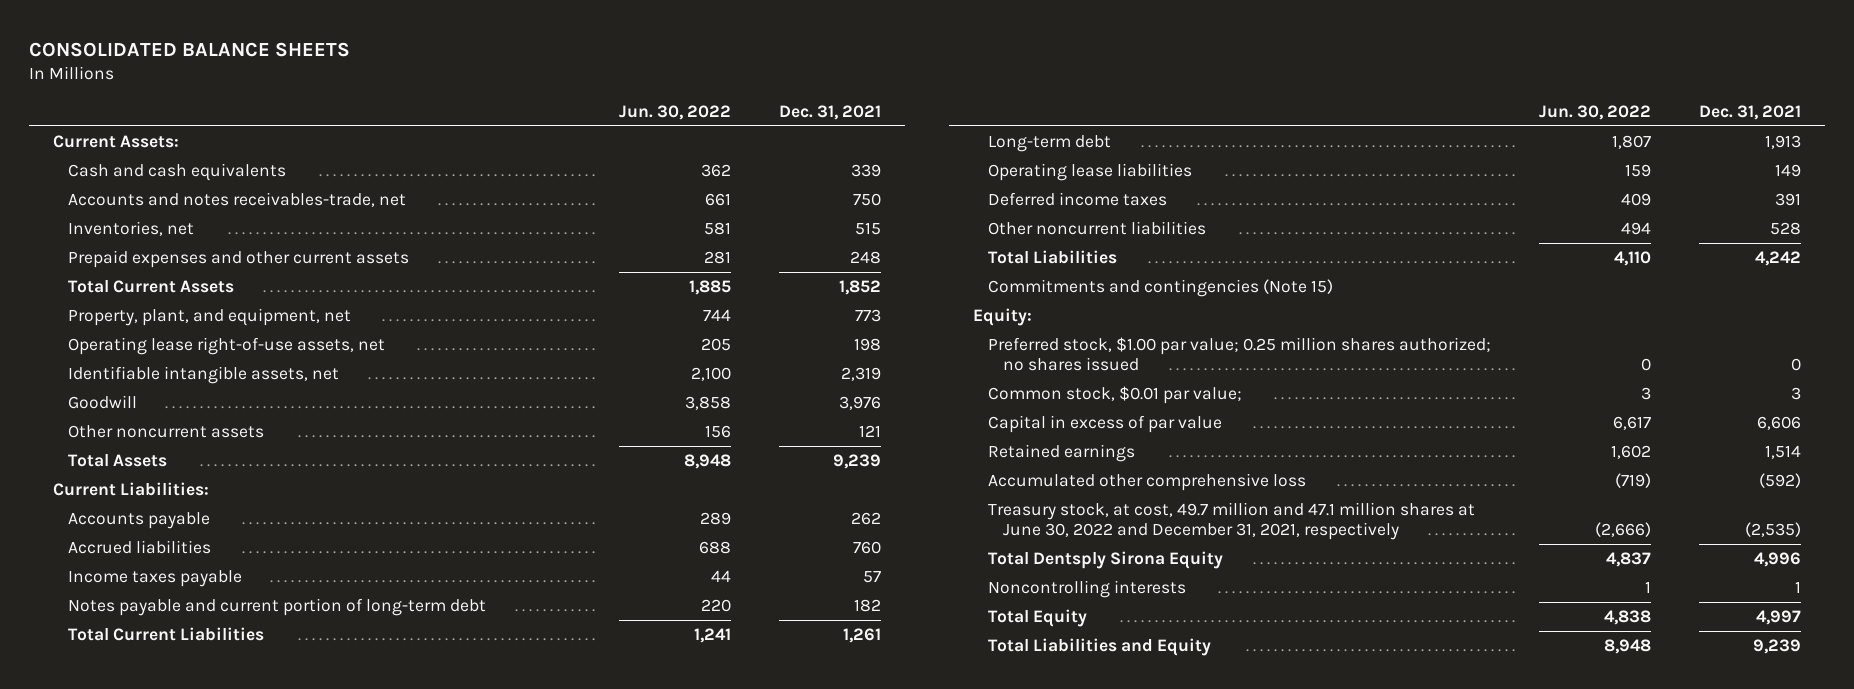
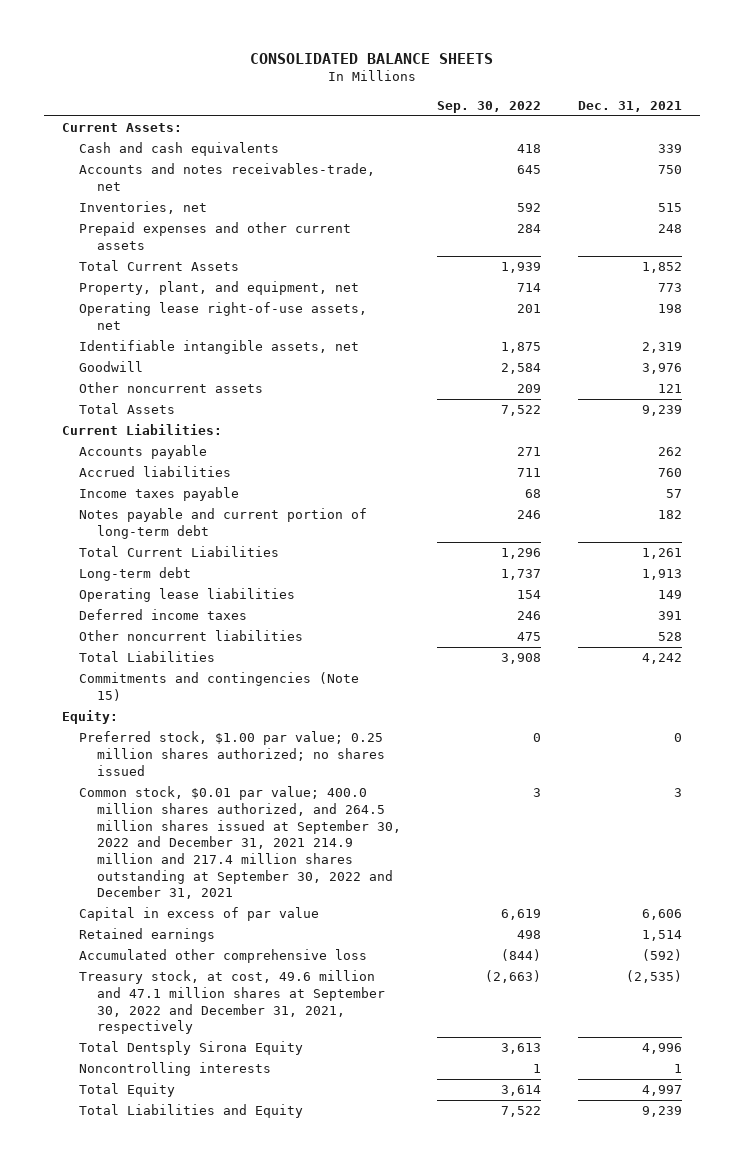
[618,104,731,120] Jun. 30, 2022 -> none
none -> [437,100,542,113] Sep. 30, 2022
[987,385,1242,404] Common stock, $0.01 par value; -> [79,786,402,900] Common stock, $0.01 par value; 400.0 million shares authorized, and 264.5 million shares issued at September 30, 2022 and December 31, 2021 214.9 million and 217.4 million shares outstanding at September 30, 2022 and December 31, 2021
[987,501,1475,541] Treasury stock, at cost, 49.7 million and 47.1 million shares at June 30, 2022 and December 31, 2021, respectively -> [79,970,386,1035] Treasury stock, at cost, 49.6 million and 47.1 million shares at September 30, 2022 and December 31, 2021, respectively

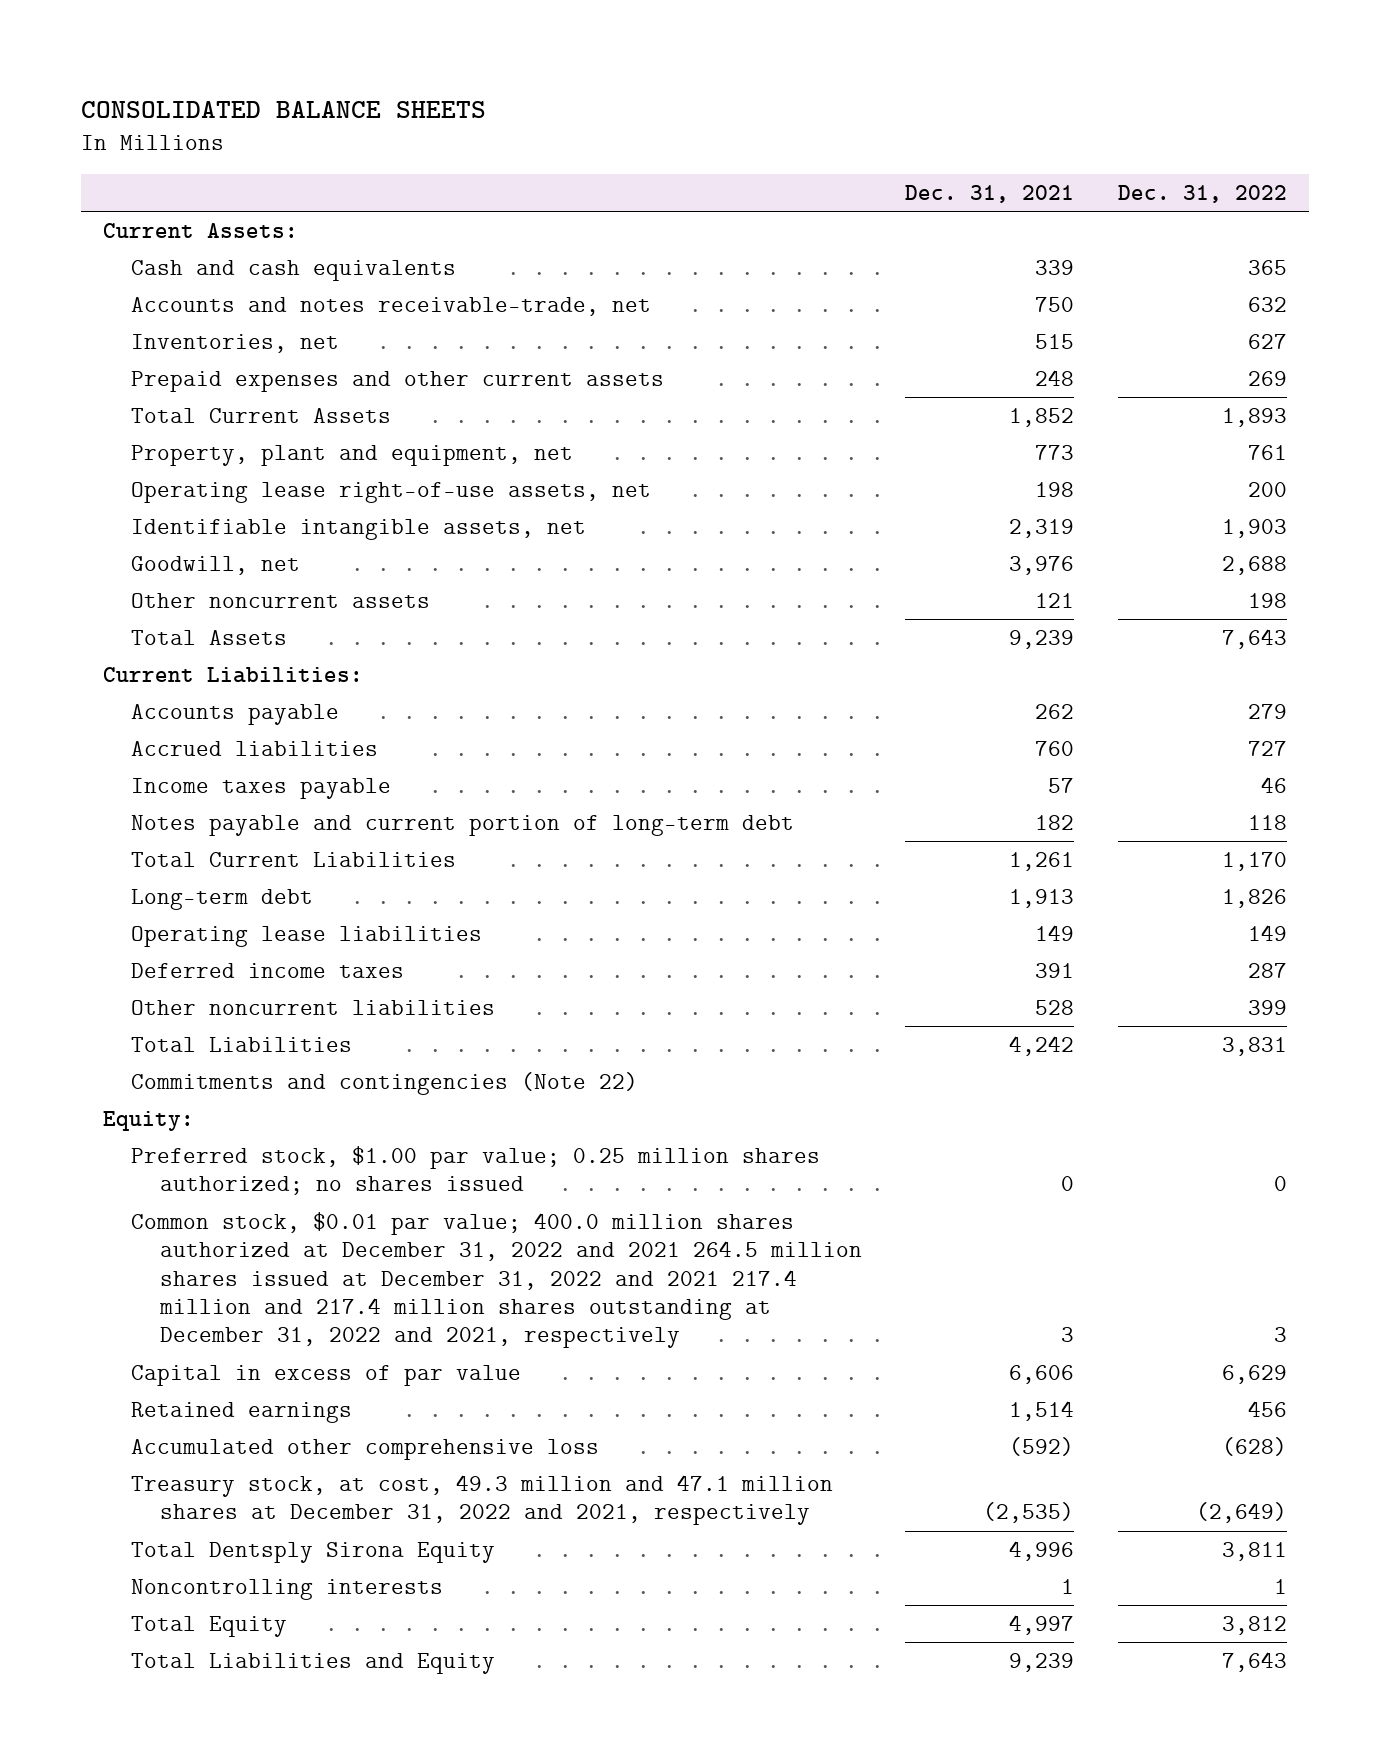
[437,100,542,113] Sep. 30, 2022 -> none
none -> [1118,184,1288,203] Dec. 31, 2022
[79,163,376,192] Accounts and notes receivables-trade, net -> [131,296,652,316] Accounts and notes receivable-trade, net
[79,281,360,296] Property, plant, and equipment, net -> [131,444,574,466] Property, plant and equipment, net
[79,361,144,373] Goodwill -> [131,555,301,575] Goodwill, net
[79,672,360,702] Commitments and contingencies (Note 15) -> [131,1071,639,1095] Commitments and contingencies (Note 22)
[79,786,402,900] Common stock, $0.01 par value; 400.0 million shares authorized, and 264.5 million shares issued at September 30, 2022 and December 31, 2021 214.9 million and 217.4 million shares outstanding at September 30, 2022 and December 31, 2021 -> [131,1211,862,1349] Common stock, $0.01 par value; 400.0 million shares authorized at December 31, 2022 and 2021 264.5 million shares issued at December 31, 2022 and 2021 217.4 million and 217.4 million shares outstanding at December 31, 2022 and 2021, respectively
[79,970,386,1035] Treasury stock, at cost, 49.6 million and 47.1 million shares at September 30, 2022 and December 31, 2021, respectively -> [131,1474,834,1526] Treasury stock, at cost, 49.3 million and 47.1 million shares at December 31, 2022 and 2021, respectively

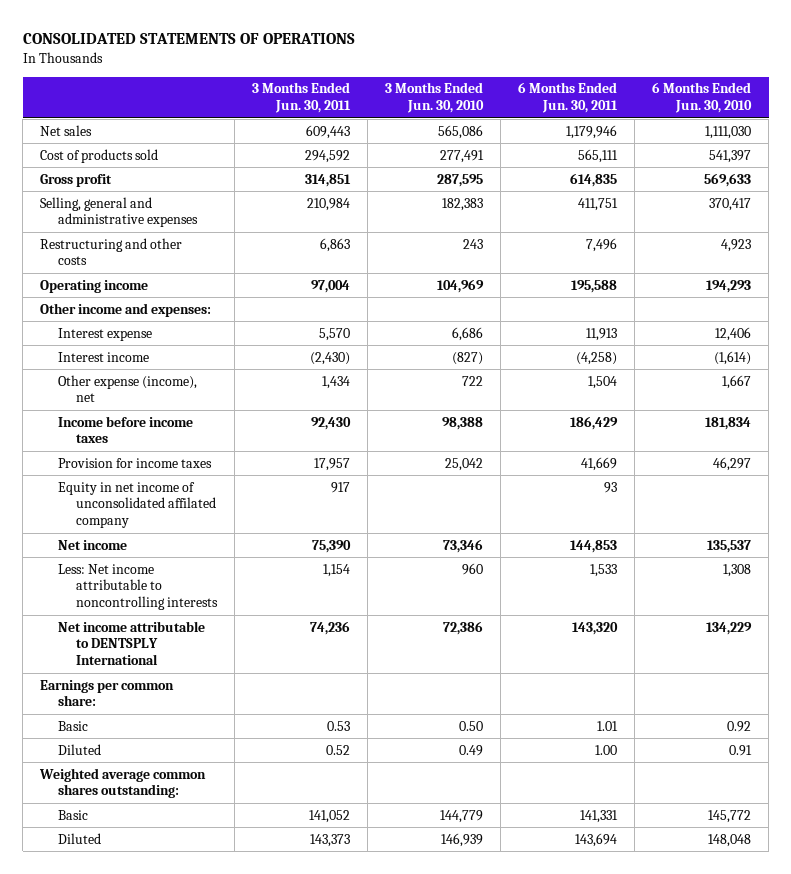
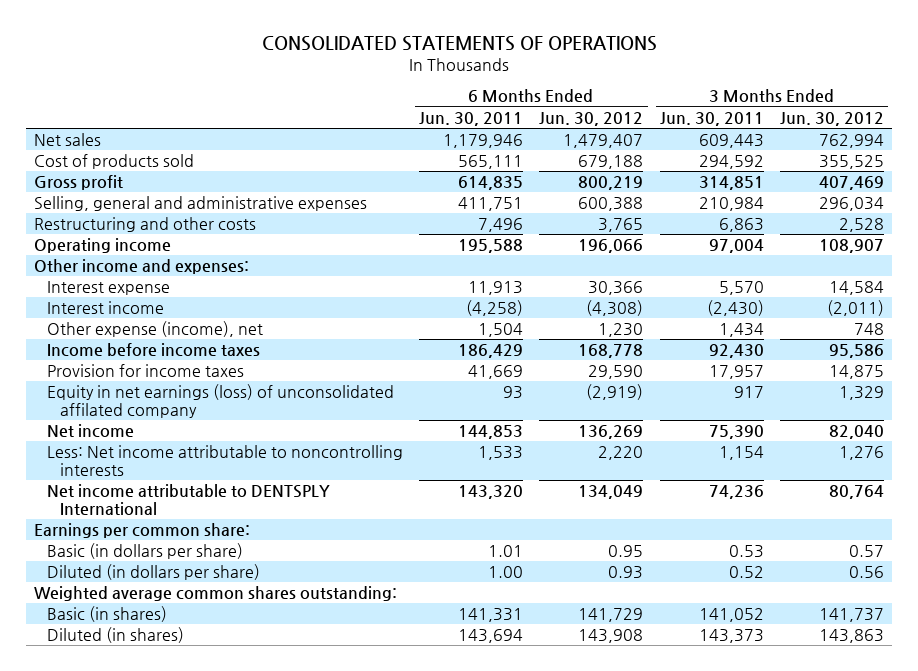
[385,82,485,114] 3 Months Ended Jun. 30, 2010 -> none
[652,82,753,114] 6 Months Ended Jun. 30, 2010 -> none
none -> [539,111,644,126] Jun. 30, 2012
none -> [779,111,884,126] Jun. 30, 2012
[58,481,217,529] Equity in net income of unconsolidated affilated company -> [46,384,394,418] Equity in net earnings (loss) of unconsolidated affilated company
[58,720,89,731] Basic -> [46,543,243,560] Basic (in dollars per share)
[58,743,102,755] Diluted -> [46,564,260,581] Diluted (in dollars per share)
[58,809,89,820] Basic -> [46,606,167,623] Basic (in shares)
[58,832,102,844] Diluted -> [46,627,184,644] Diluted (in shares)

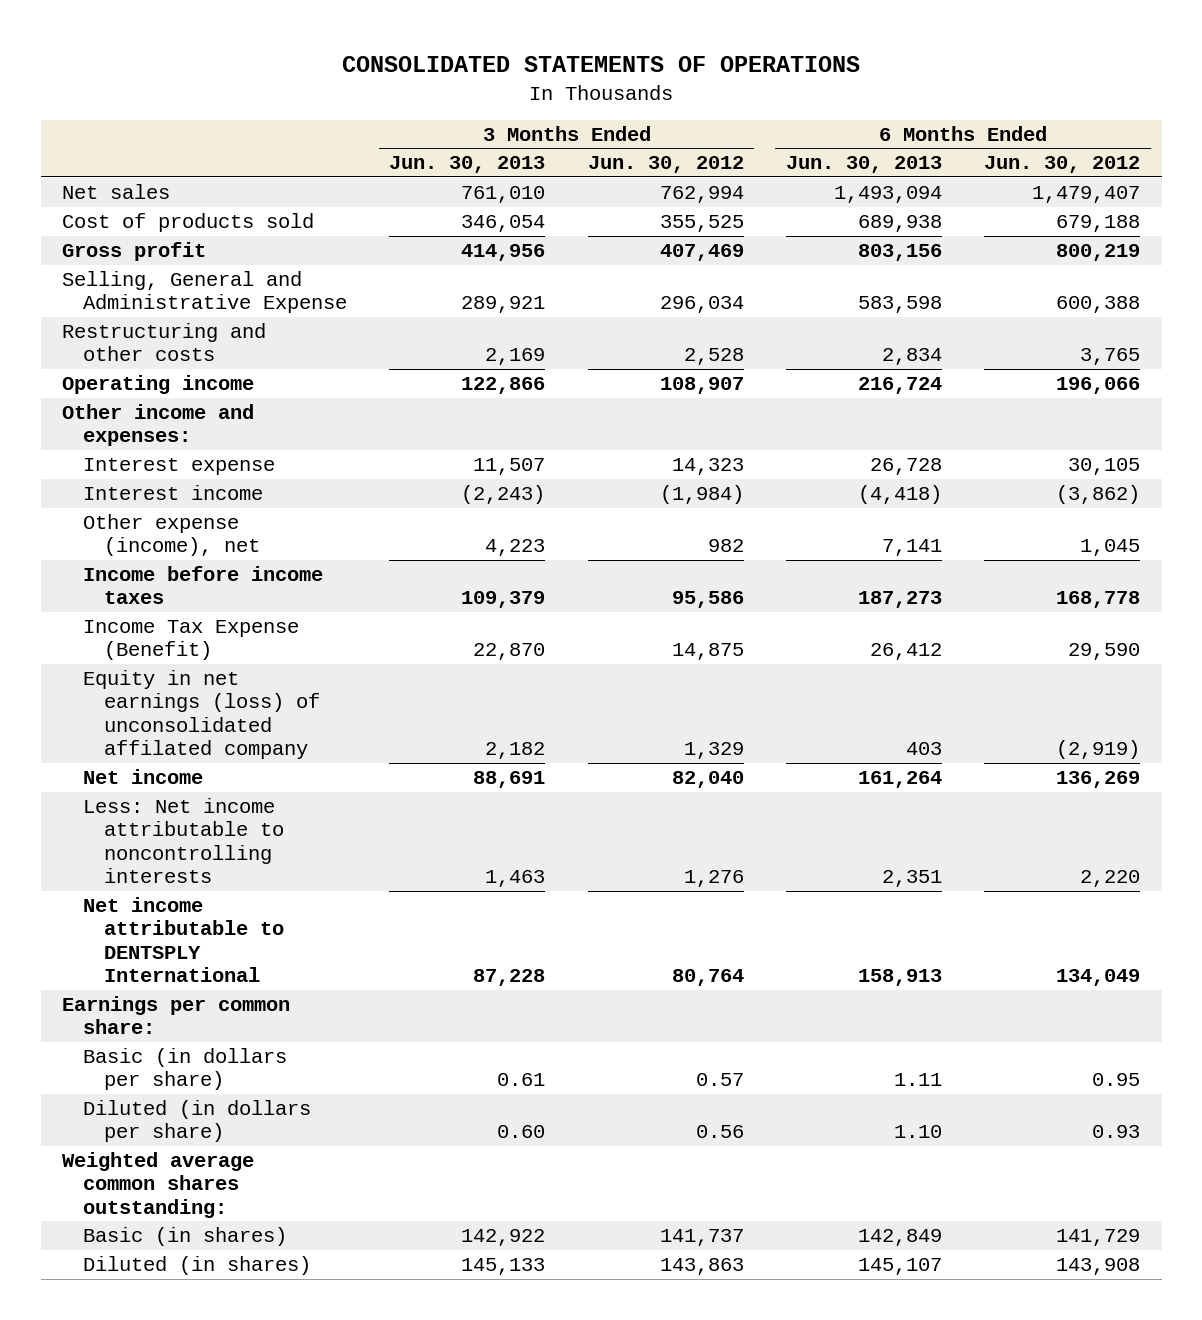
[419,111,524,126] Jun. 30, 2011 -> none
[659,111,764,126] Jun. 30, 2011 -> none
none -> [389,156,546,174] Jun. 30, 2013
none -> [786,156,943,174] Jun. 30, 2013
[33,196,367,212] Selling, general and administrative expenses -> [61,270,347,314] Selling, General and Administrative Expense
[588,281,644,296] 30,366 -> [1068,457,1141,475] 30,105
[828,281,884,296] 14,584 -> [671,457,744,475] 14,323
[586,300,644,317] (4,308) -> [1056,484,1141,504] (3,862)
[826,300,884,317] (2,011) -> [659,484,744,504] (1,984)
[598,323,644,338] 1,230 -> [1080,539,1141,557] 1,045
[853,323,884,336] 748 -> [707,539,744,553] 982
[46,364,244,378] Provision for income taxes -> [82,619,299,661] Income Tax Expense (Benefit)

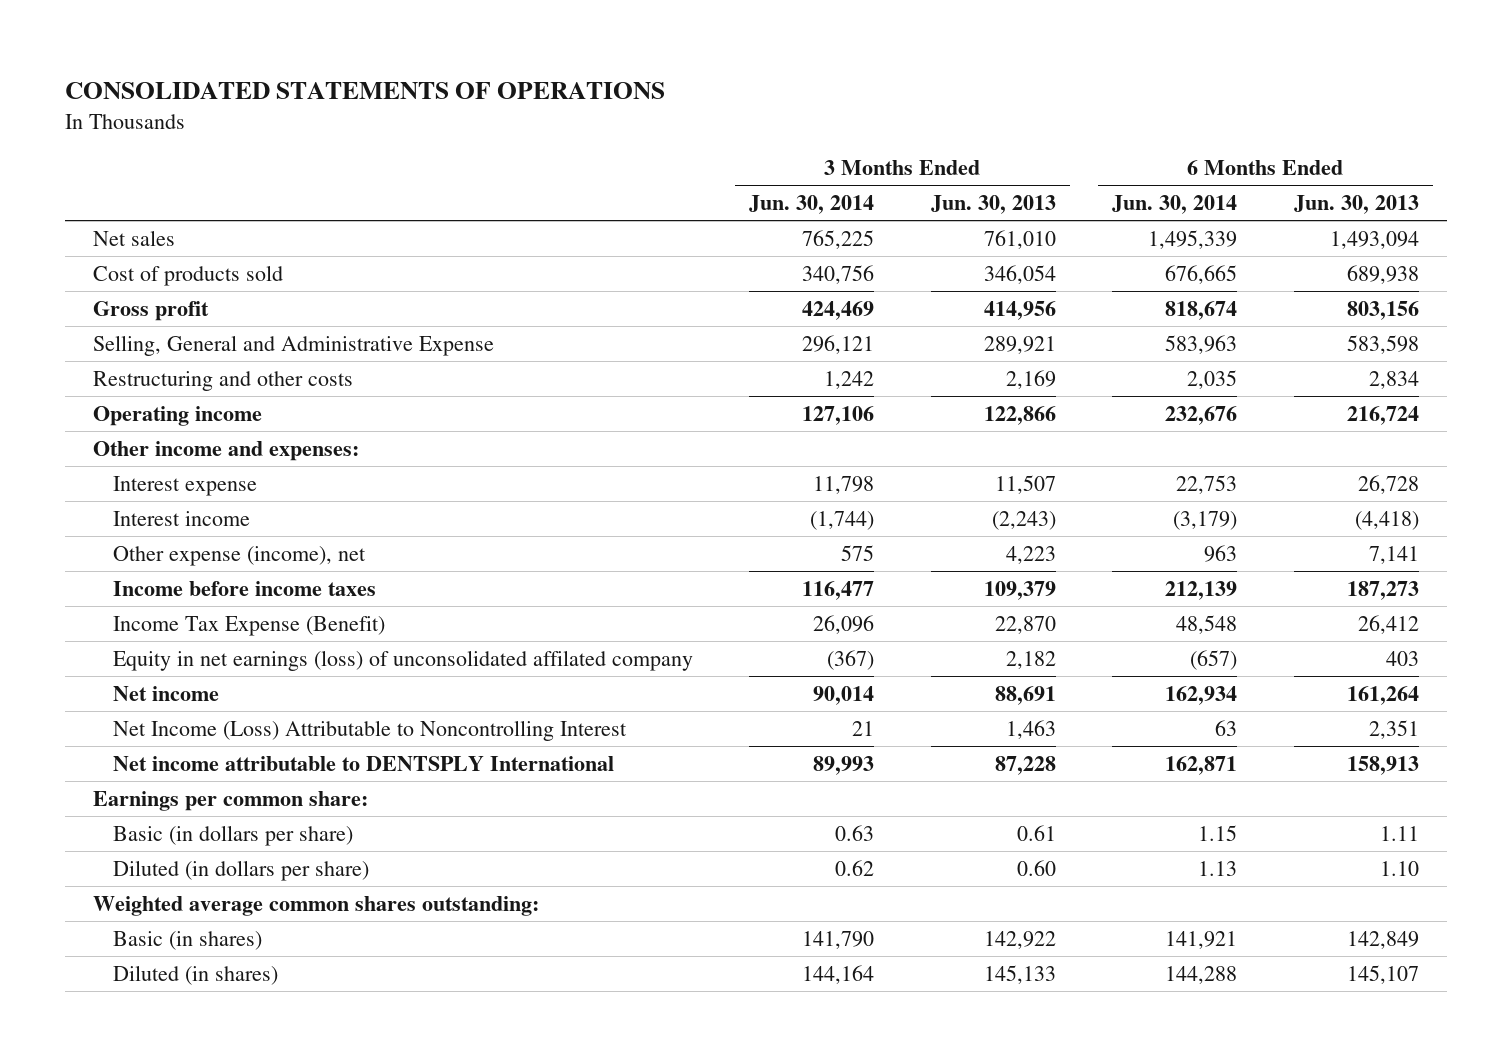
[587,156,744,174] Jun. 30, 2012 -> none
[984,156,1141,174] Jun. 30, 2012 -> none
none -> [749,195,875,215] Jun. 30, 2014
none -> [1112,195,1238,215] Jun. 30, 2014
[82,797,285,884] Less: Net income attributable to noncontrolling interests -> [112,719,627,741] Net Income (Loss) Attributable to Noncontrolling Interest

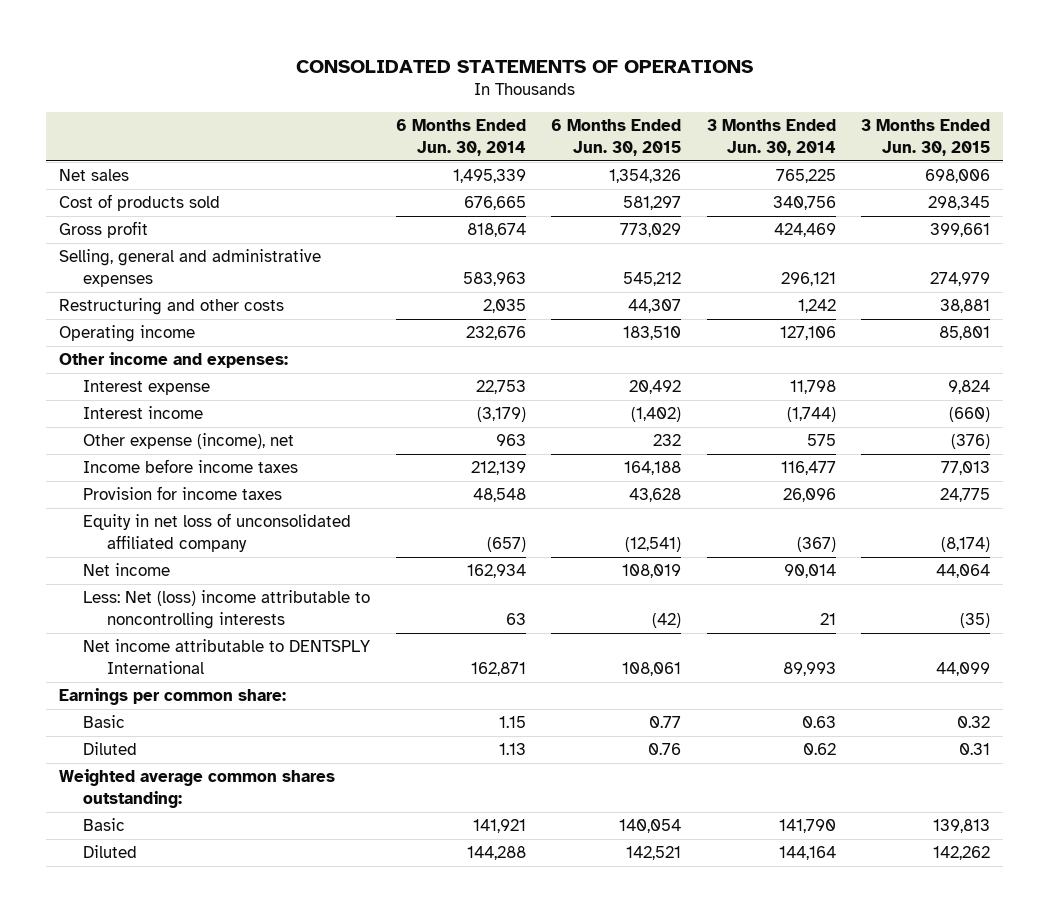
[930,195,1056,215] Jun. 30, 2013 -> none
[1293,195,1419,215] Jun. 30, 2013 -> none
none -> [551,119,682,157] 6 Months Ended Jun. 30, 2015
none -> [861,119,991,157] 3 Months Ended Jun. 30, 2015
[92,334,494,356] Selling, General and Administrative Expense -> [59,249,322,287] Selling, general and administrative expenses
[112,615,385,636] Income Tax Expense (Benefit) -> [83,486,283,501] Provision for income taxes
[112,649,693,671] Equity in net earnings (loss) of unconsolidated affilated company -> [83,513,352,552] Equity in net loss of unconsolidated affiliated company
[112,719,627,741] Net Income (Loss) Attributable to Noncontrolling Interest -> [83,590,371,629] Less: Net (loss) income attributable to noncontrolling interests
[112,824,353,846] Basic (in dollars per share) -> [83,715,126,729] Basic
[112,859,369,881] Diluted (in dollars per share) -> [83,742,138,756] Diluted
[112,930,262,950] Basic (in shares) -> [83,818,126,832] Basic
[112,964,278,985] Diluted (in shares) -> [83,845,138,859] Diluted

